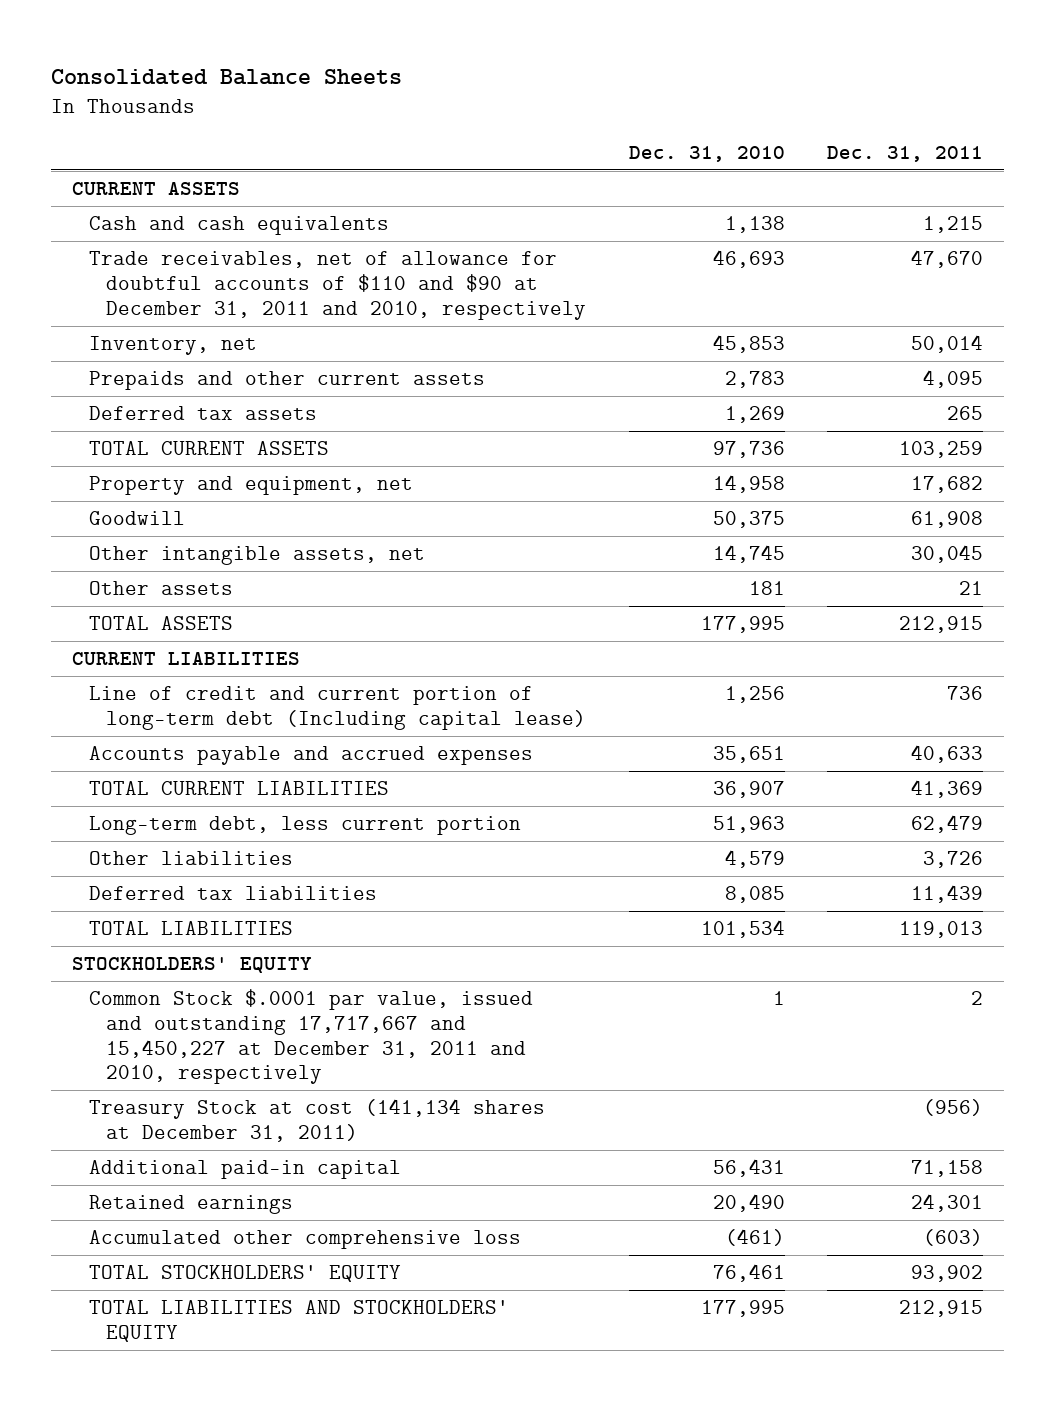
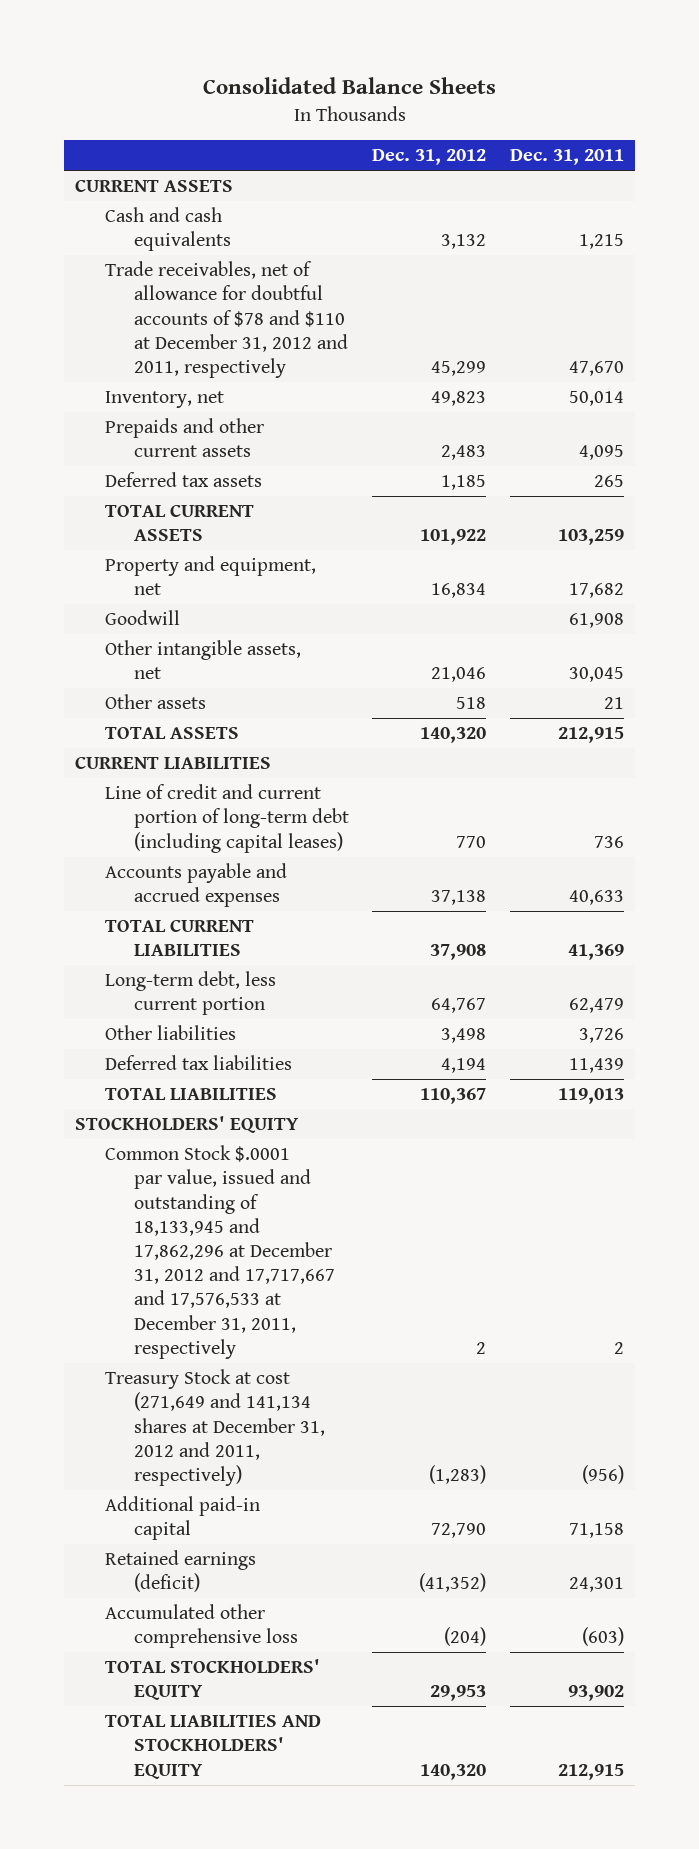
[628,145,785,162] Dec. 31, 2010 -> none
none -> [372,149,487,166] Dec. 31, 2012
[89,251,587,320] Trade receivables, net of allowance for doubtful accounts of $110 and $90 at December 31, 2011 and 2010, respectively -> [104,261,348,379] Trade receivables, net of allowance for doubtful accounts of $78 and $110 at December 31, 2012 and 2011, respectively
[89,686,587,730] Line of credit and current portion of long-term debt (Including capital lease) -> [104,784,349,853] Line of credit and current portion of long-term debt (including capital leases)
[89,989,534,1085] Common Stock $.0001 par value, issued and outstanding 17,717,667 and 15,450,227 at December 31, 2011 and 2010, respectively -> [104,1145,335,1359] Common Stock $.0001 par value, issued and outstanding of 18,133,945 and 17,862,296 at December 31, 2012 and 17,717,667 and 17,576,533 at December 31, 2011, respectively
[89,1099,546,1142] Treasury Stock at cost (141,134 shares at December 31, 2011) -> [104,1369,325,1487] Treasury Stock at cost (271,649 and 141,134 shares at December 31, 2012 and 2011, respectively)
[89,1195,294,1215] Retained earnings -> [104,1550,256,1593] Retained earnings (deficit)

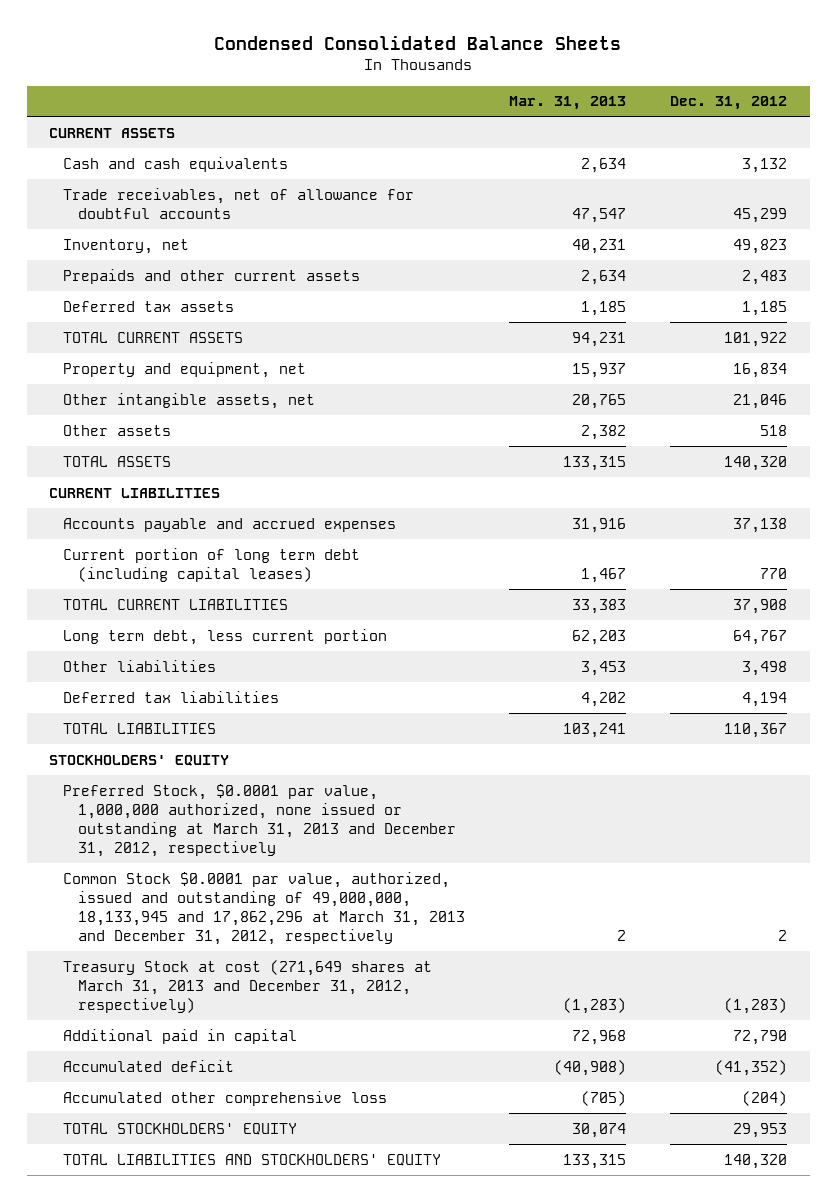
[202,77,496,95] Consolidated Balance Sheets -> [214,35,622,51] Condensed Consolidated Balance Sheets
[509,149,624,166] Dec. 31, 2011 -> none
none -> [509,96,627,111] Mar. 31, 2013
[104,261,348,379] Trade receivables, net of allowance for doubtful accounts of $78 and $110 at December 31, 2012 and 2011, respectively -> [63,187,415,219] Trade receivables, net of allowance for doubtful accounts
[104,610,180,626] Goodwill -> none
[104,784,349,853] Line of credit and current portion of long-term debt (including capital leases) -> none
none -> [63,547,361,582] Current portion of long term debt (including capital leases)
[104,971,276,1016] Long-term debt, less current portion -> [63,628,388,645] Long term debt, less current portion
none -> [63,783,456,857] Preferred Stock, $0.0001 par value, 1,000,000 authorized, none issued or outstanding at March 31, 2013 and December 31, 2012, respectively
[104,1145,335,1359] Common Stock $.0001 par value, issued and outstanding of 18,133,945 and 17,862,296 at December 31, 2012 and 17,717,667 and 17,576,533 at December 31, 2011, respectively -> [63,871,465,945] Common Stock $0.0001 par value, authorized, issued and outstanding of 49,000,000, 18,133,945 and 17,862,296 at March 31, 2013 and December 31, 2012, respectively
[104,1369,325,1487] Treasury Stock at cost (271,649 and 141,134 shares at December 31, 2012 and 2011, respectively) -> [63,959,433,1013] Treasury Stock at cost (271,649 shares at March 31, 2013 and December 31, 2012, respectively)
[104,1496,260,1541] Additional paid-in capital -> [63,1028,298,1044] Additional paid in capital
[104,1550,256,1593] Retained earnings (deficit) -> [63,1059,235,1072] Accumulated deficit

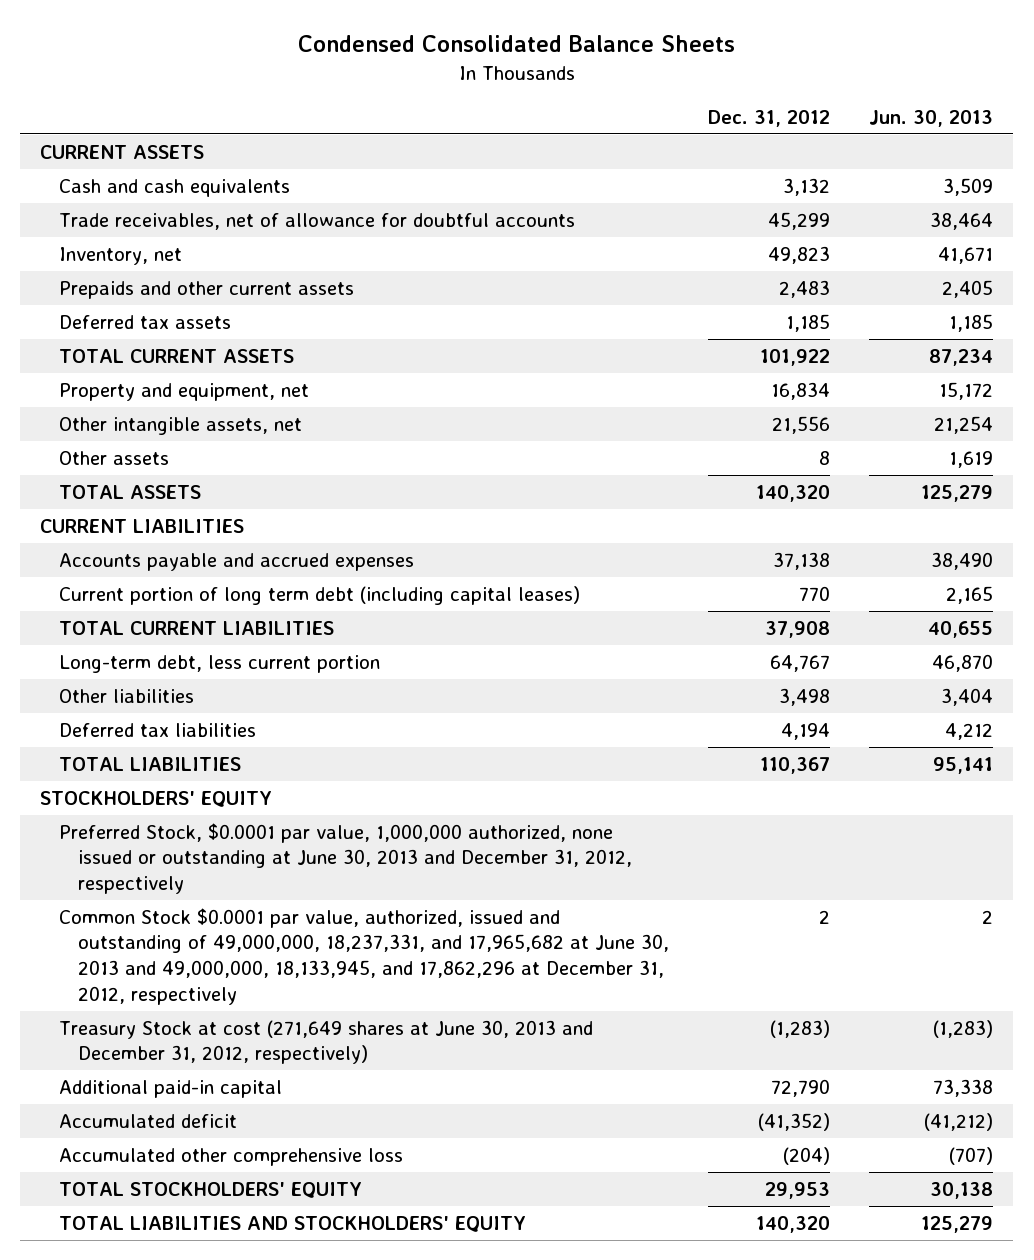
[509,96,627,111] Mar. 31, 2013 -> none
none -> [869,110,994,128] Jun. 30, 2013
[733,393,788,409] 21,046 -> [772,415,831,434] 21,556
[760,424,788,436] 518 -> [819,450,831,465] 8
[63,628,388,645] Long term debt, less current portion -> [58,654,380,673] Long-term debt, less current portion
[63,783,456,857] Preferred Stock, $0.0001 par value, 1,000,000 authorized, none issued or outstanding at March 31, 2013 and December 31, 2012, respectively -> [58,822,632,895] Preferred Stock, $0.0001 par value, 1,000,000 authorized, none issued or outstanding at June 30, 2013 and December 31, 2012, respectively
[63,871,465,945] Common Stock $0.0001 par value, authorized, issued and outstanding of 49,000,000, 18,133,945 and 17,862,296 at March 31, 2013 and December 31, 2012, respectively -> [58,907,669,1005] Common Stock $0.0001 par value, authorized, issued and outstanding of 49,000,000, 18,237,331, and 17,965,682 at June 30, 2013 and 49,000,000, 18,133,945, and 17,862,296 at December 31, 2012, respectively
[63,959,433,1013] Treasury Stock at cost (271,649 shares at March 31, 2013 and December 31, 2012, respectively) -> [58,1019,593,1065] Treasury Stock at cost (271,649 shares at June 30, 2013 and December 31, 2012, respectively)
[63,1028,298,1044] Additional paid in capital -> [58,1079,282,1098] Additional paid-in capital

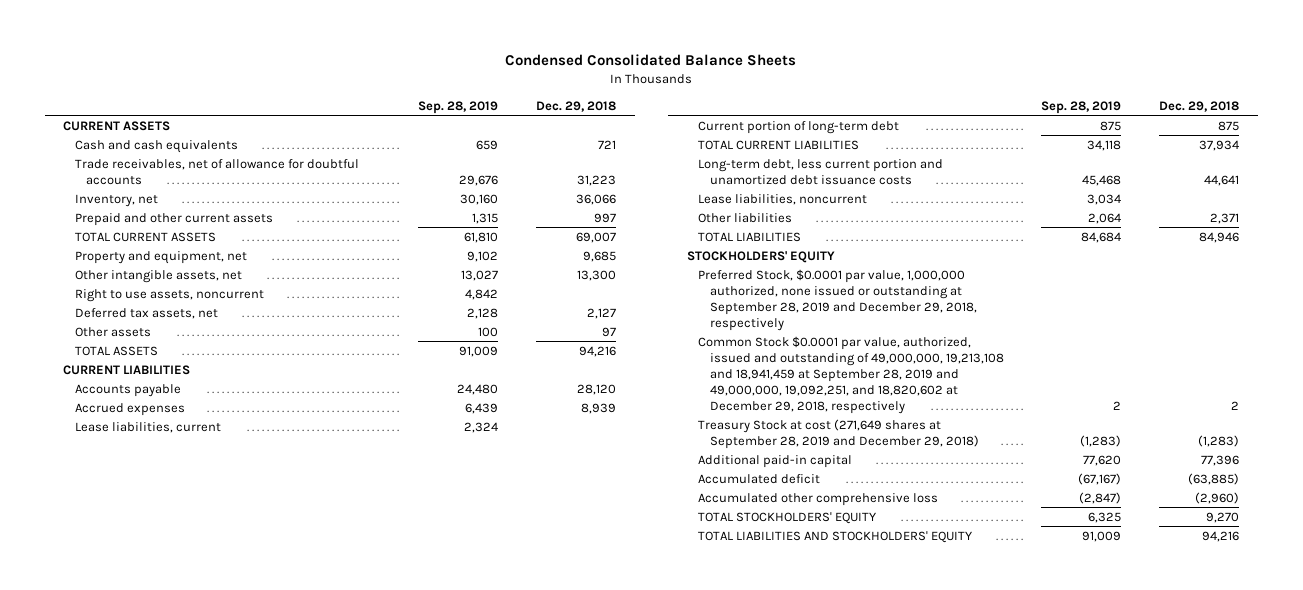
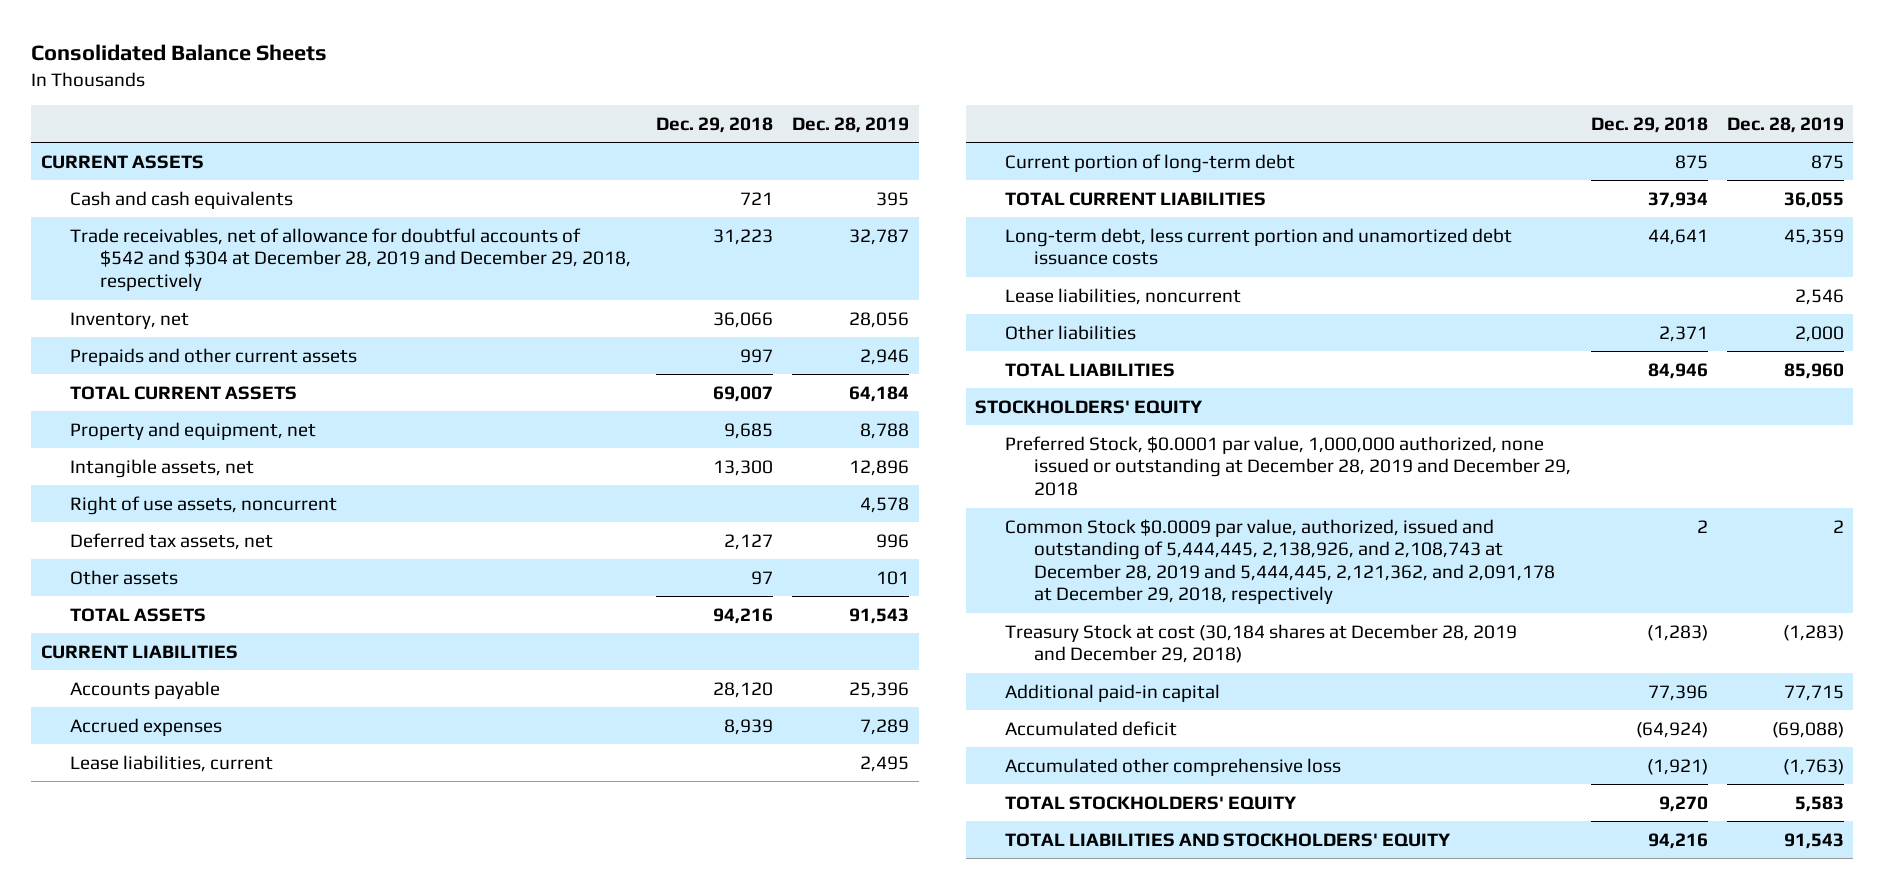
[505,54,797,67] Condensed Consolidated Balance Sheets -> [31,44,328,62] Consolidated Balance Sheets
[418,100,499,114] Sep. 28, 2019 -> none
none -> [791,116,909,133] Dec. 28, 2019
[74,158,359,185] Trade receivables, net of allowance for doubtful accounts -> [70,227,631,291] Trade receivables, net of allowance for doubtful accounts of $542 and $304 at December 28, 2019 and December 29, 2018, respectively
[74,212,273,226] Prepaid and other current assets -> [70,347,358,366] Prepaids and other current assets
[74,269,242,283] Other intangible assets, net -> [70,458,255,478] Intangible assets, net
[74,288,264,302] Right to use assets, noncurrent -> [70,495,338,515] Right of use assets, noncurrent
[698,268,977,331] Preferred Stock, $0.0001 par value, 1,000,000 authorized, none issued or outstanding at September 28, 2019 and December 29, 2018, respectively -> [1004,435,1572,496] Preferred Stock, $0.0001 par value, 1,000,000 authorized, none issued or outstanding at December 28, 2019 and December 29, 2018
[698,335,1004,414] Common Stock $0.0001 par value, authorized, issued and outstanding of 49,000,000, 19,213,108 and 18,941,459 at September 28, 2019 and 49,000,000, 19,092,251, and 18,820,602 at December 29, 2018, respectively -> [1004,518,1556,605] Common Stock $0.0009 par value, authorized, issued and outstanding of 5,444,445, 2,138,926, and 2,108,743 at December 28, 2019 and 5,444,445, 2,121,362, and 2,091,178 at December 29, 2018, respectively
[698,418,979,449] Treasury Stock at cost (271,649 shares at September 28, 2019 and December 29, 2018) -> [1004,623,1517,664] Treasury Stock at cost (30,184 shares at December 28, 2019 and December 29, 2018)
[1188,472,1240,485] (63,885) -> [1635,721,1708,738] (64,924)
[1195,491,1240,504] (2,960) -> [1646,758,1708,775] (1,921)

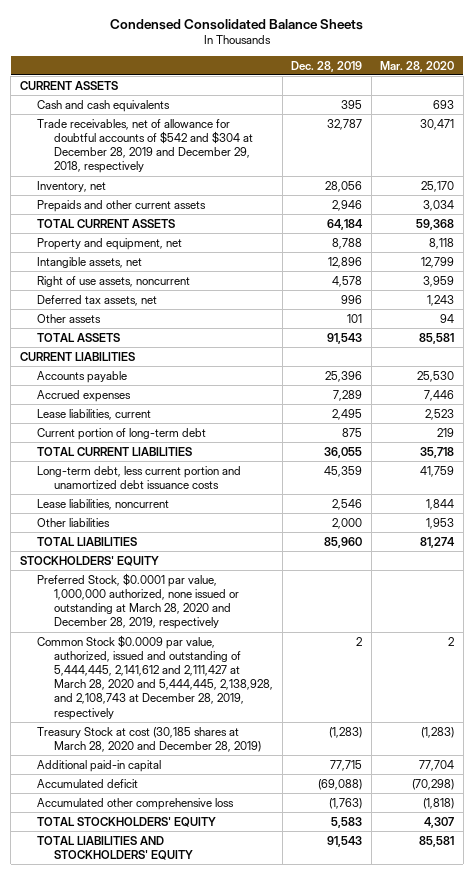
[31,44,328,62] Consolidated Balance Sheets -> [110,18,364,30] Condensed Consolidated Balance Sheets
[655,116,773,133] Dec. 29, 2018 -> none
none -> [380,60,455,72] Mar. 28, 2020
[1004,435,1572,496] Preferred Stock, $0.0001 par value, 1,000,000 authorized, none issued or outstanding at December 28, 2019 and December 29, 2018 -> [36,572,240,630] Preferred Stock, $0.0001 par value, 1,000,000 authorized, none issued or outstanding at March 28, 2020 and December 28, 2019, respectively
[1004,518,1556,605] Common Stock $0.0009 par value, authorized, issued and outstanding of 5,444,445, 2,138,926, and 2,108,743 at December 28, 2019 and 5,444,445, 2,121,362, and 2,091,178 at December 29, 2018, respectively -> [36,634,274,720] Common Stock $0.0009 par value, authorized, issued and outstanding of 5,444,445, 2,141,612 and 2,111,427 at March 28, 2020 and 5,444,445, 2,138,928, and 2,108,743 at December 28, 2019, respectively
[1004,623,1517,664] Treasury Stock at cost (30,184 shares at December 28, 2019 and December 29, 2018) -> [36,726,262,752] Treasury Stock at cost (30,185 shares at March 28, 2020 and December 28, 2019)

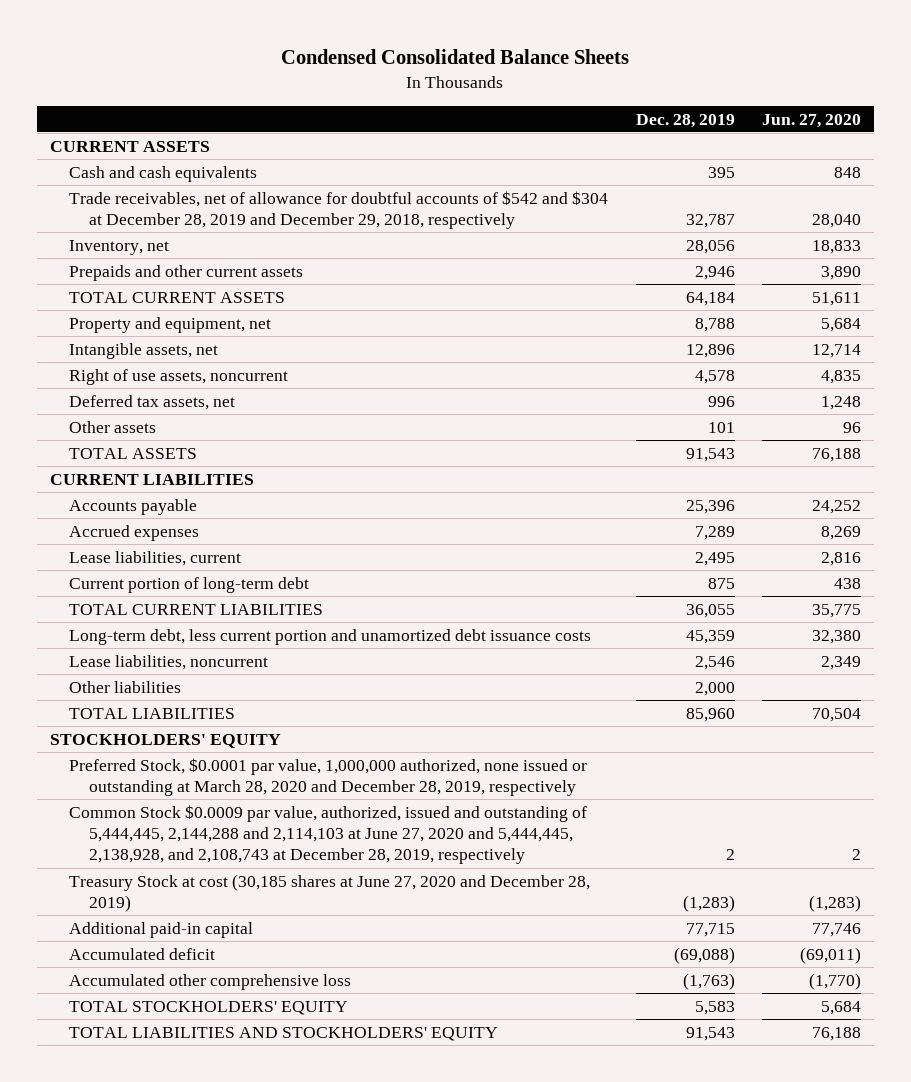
[380,60,455,72] Mar. 28, 2020 -> none
none -> [761,113,861,128] Jun. 27, 2020
[36,634,274,720] Common Stock $0.0009 par value, authorized, issued and outstanding of 5,444,445, 2,141,612 and 2,111,427 at March 28, 2020 and 5,444,445, 2,138,928, and 2,108,743 at December 28, 2019, respectively -> [69,804,588,865] Common Stock $0.0009 par value, authorized, issued and outstanding of 5,444,445, 2,144,288 and 2,114,103 at June 27, 2020 and 5,444,445, 2,138,928, and 2,108,743 at December 28, 2019, respectively
[36,726,262,752] Treasury Stock at cost (30,185 shares at March 28, 2020 and December 28, 2019) -> [69,873,591,913] Treasury Stock at cost (30,185 shares at June 27, 2020 and December 28, 2019)

